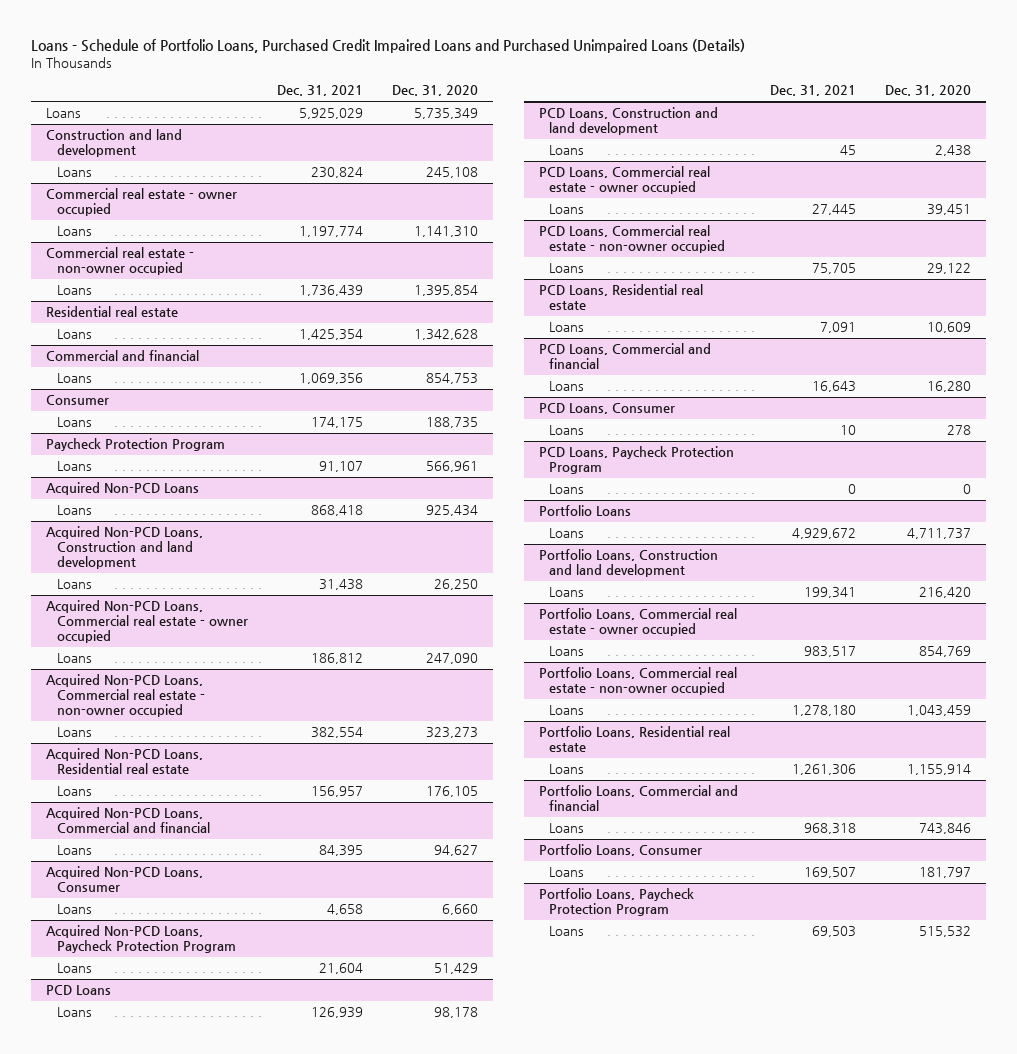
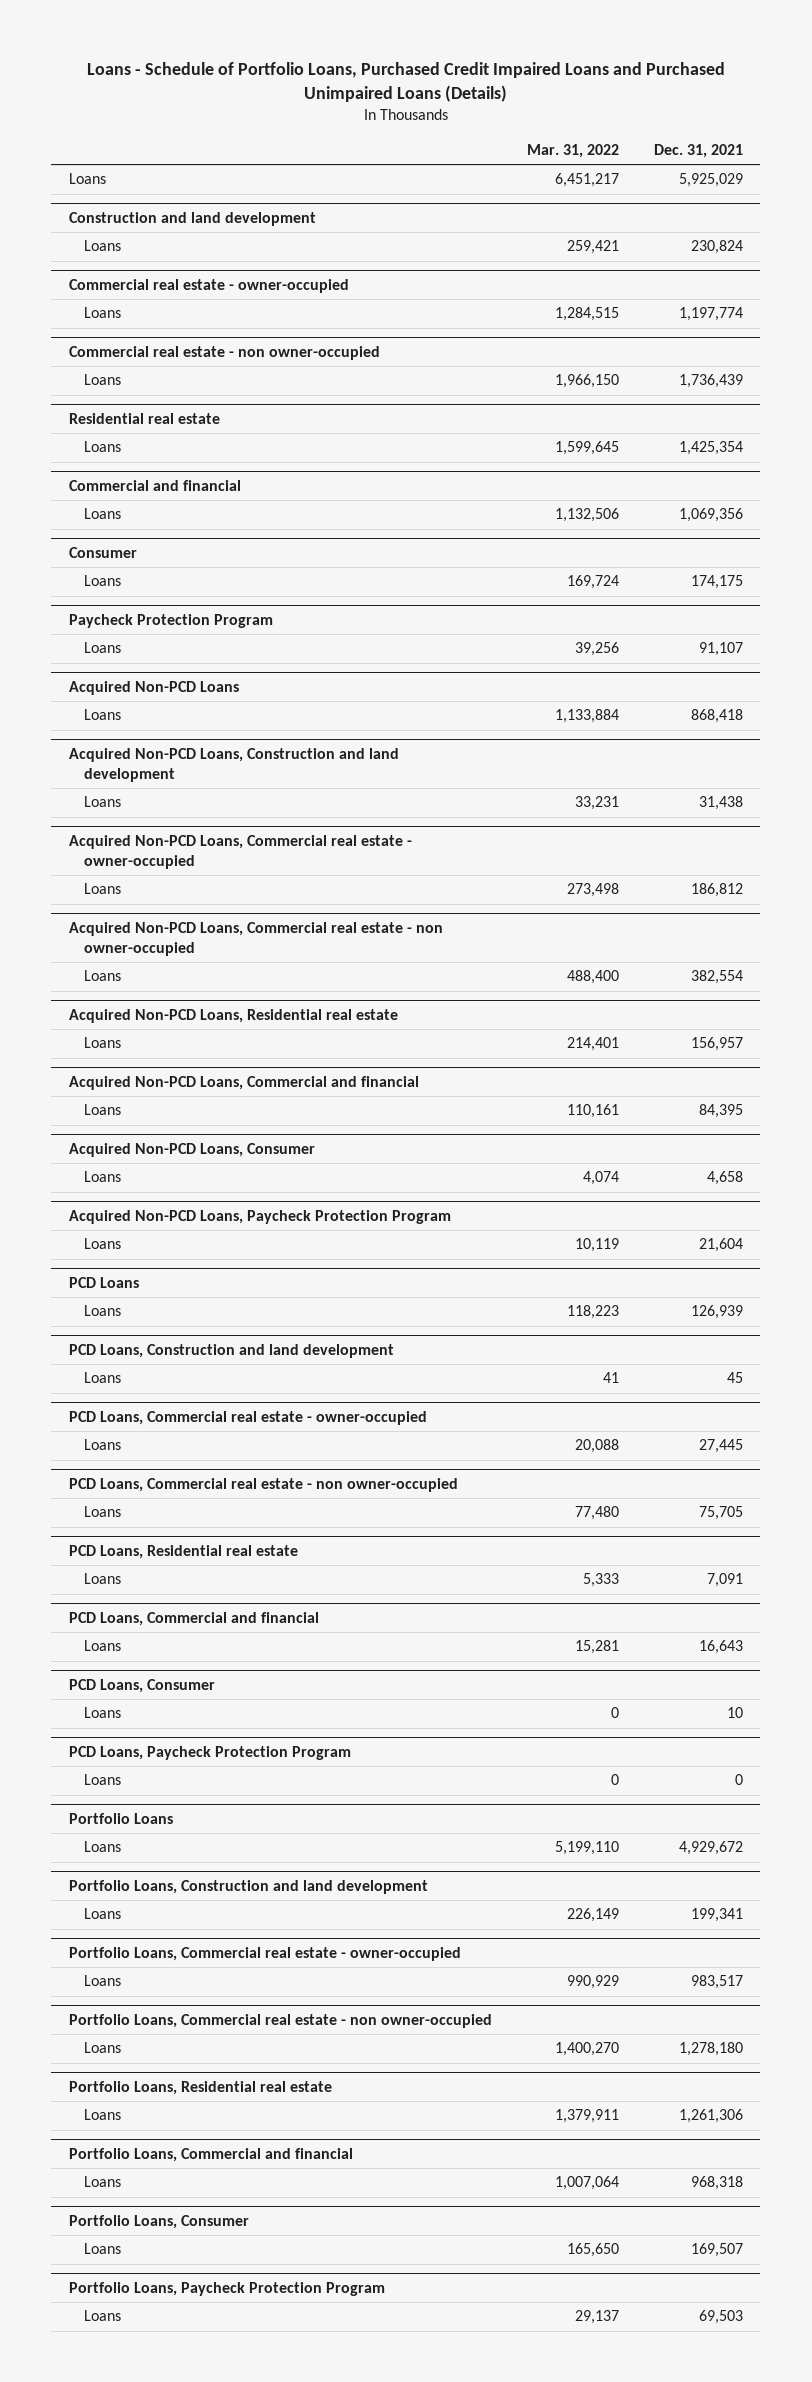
[392,85,479,97] Dec. 31, 2020 -> none
none -> [526,143,619,158] Mar. 31, 2022
[45,188,237,217] Commercial real estate - owner occupied -> [68,279,349,294] Commercial real estate - owner-occupied
[45,247,194,276] Commercial real estate - non-owner occupied -> [68,346,380,361] Commercial real estate - non owner-occupied
[45,600,248,643] Acquired Non-PCD Loans, Commercial real estate - owner occupied -> [68,835,412,869] Acquired Non-PCD Loans, Commercial real estate - owner-occupied
[45,674,205,717] Acquired Non-PCD Loans, Commercial real estate - non-owner occupied -> [68,922,443,956] Acquired Non-PCD Loans, Commercial real estate - non owner-occupied
[538,166,710,195] PCD Loans, Commercial real estate - owner occupied -> [68,1411,427,1426] PCD Loans, Commercial real estate - owner-occupied
[538,225,726,254] PCD Loans, Commercial real estate - non-owner occupied -> [68,1478,458,1493] PCD Loans, Commercial real estate - non owner-occupied
[538,608,737,637] Portfolio Loans, Commercial real estate - owner occupied -> [68,1947,461,1962] Portfolio Loans, Commercial real estate - owner-occupied
[538,667,737,696] Portfolio Loans, Commercial real estate - non-owner occupied -> [68,2014,492,2029] Portfolio Loans, Commercial real estate - non owner-occupied

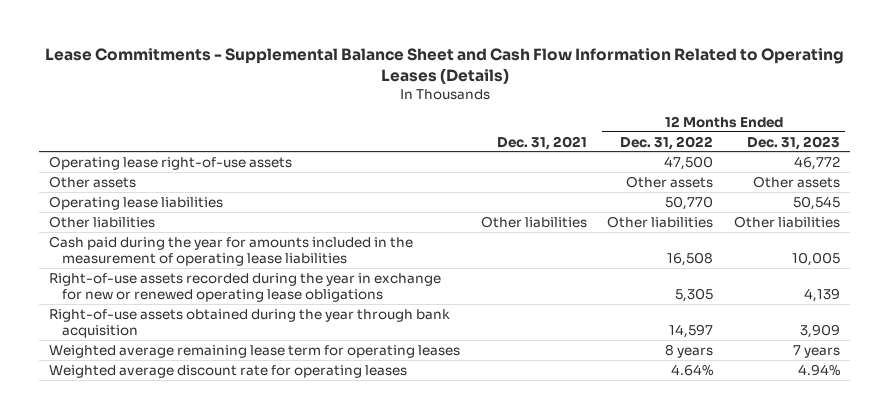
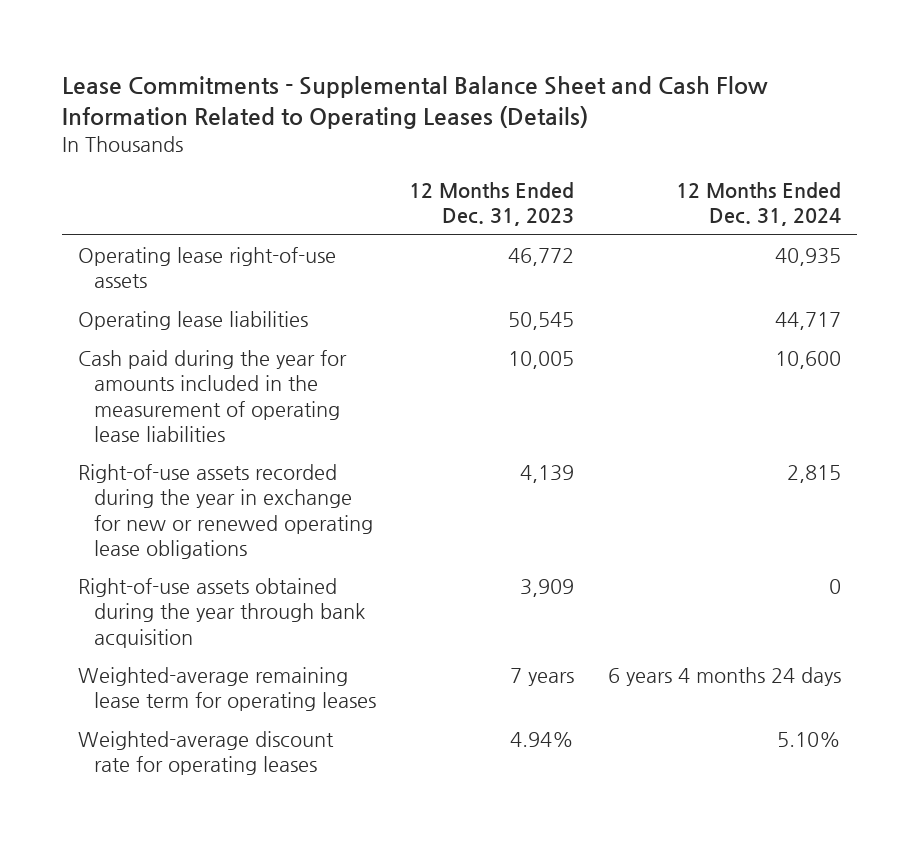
[496,135,587,150] Dec. 31, 2021 -> none
[620,135,714,150] Dec. 31, 2022 -> none
none -> [675,182,841,227] 12 Months Ended Dec. 31, 2024
[49,175,137,188] Other assets -> none
[49,215,156,228] Other liabilities -> none
[49,344,461,358] Weighted average remaining lease term for operating leases -> [78,667,376,712] Weighted-average remaining lease term for operating leases
[49,364,408,378] Weighted average discount rate for operating leases -> [78,731,335,776] Weighted-average discount rate for operating leases

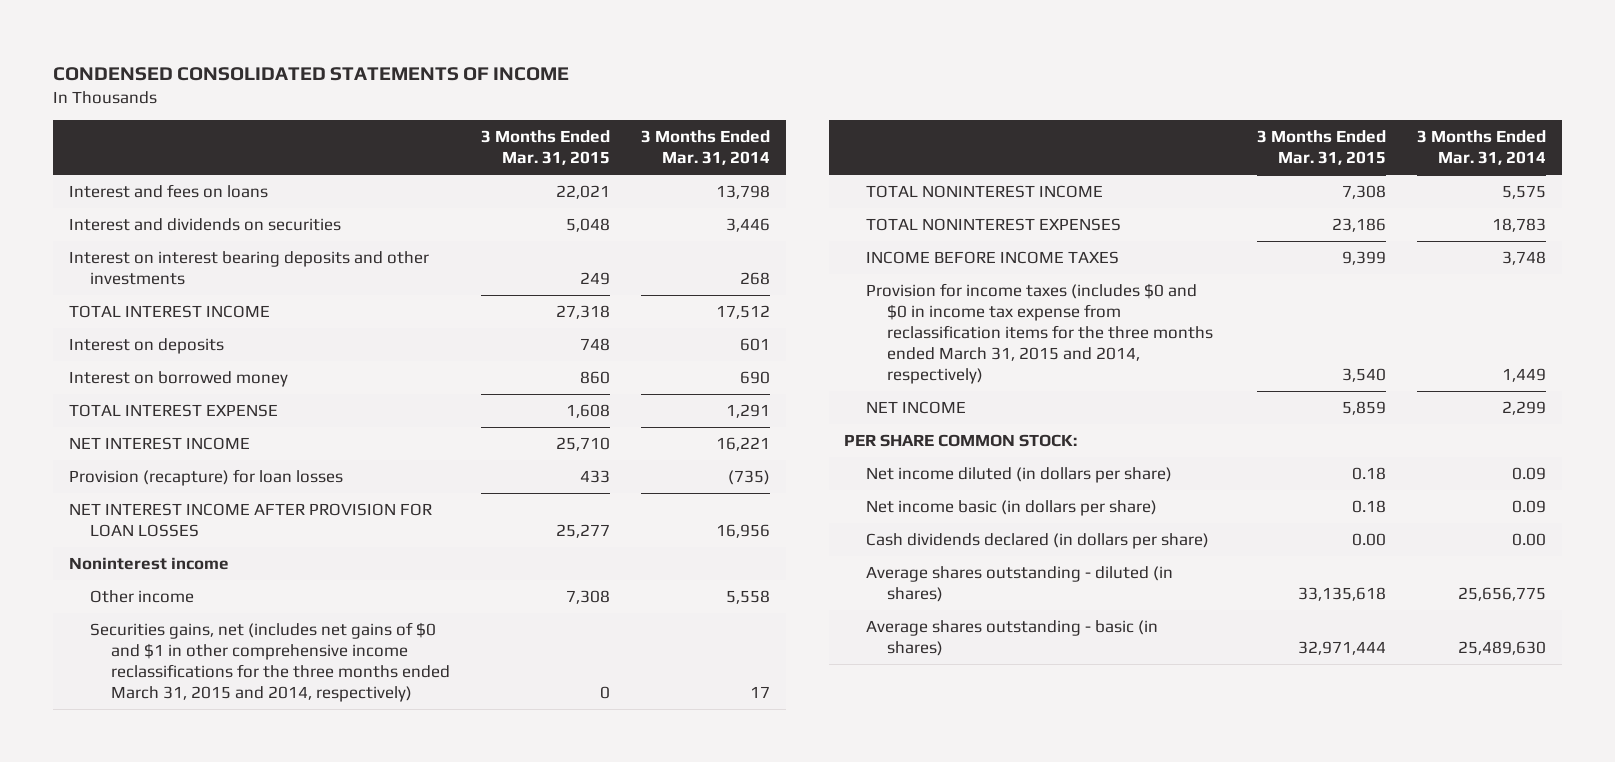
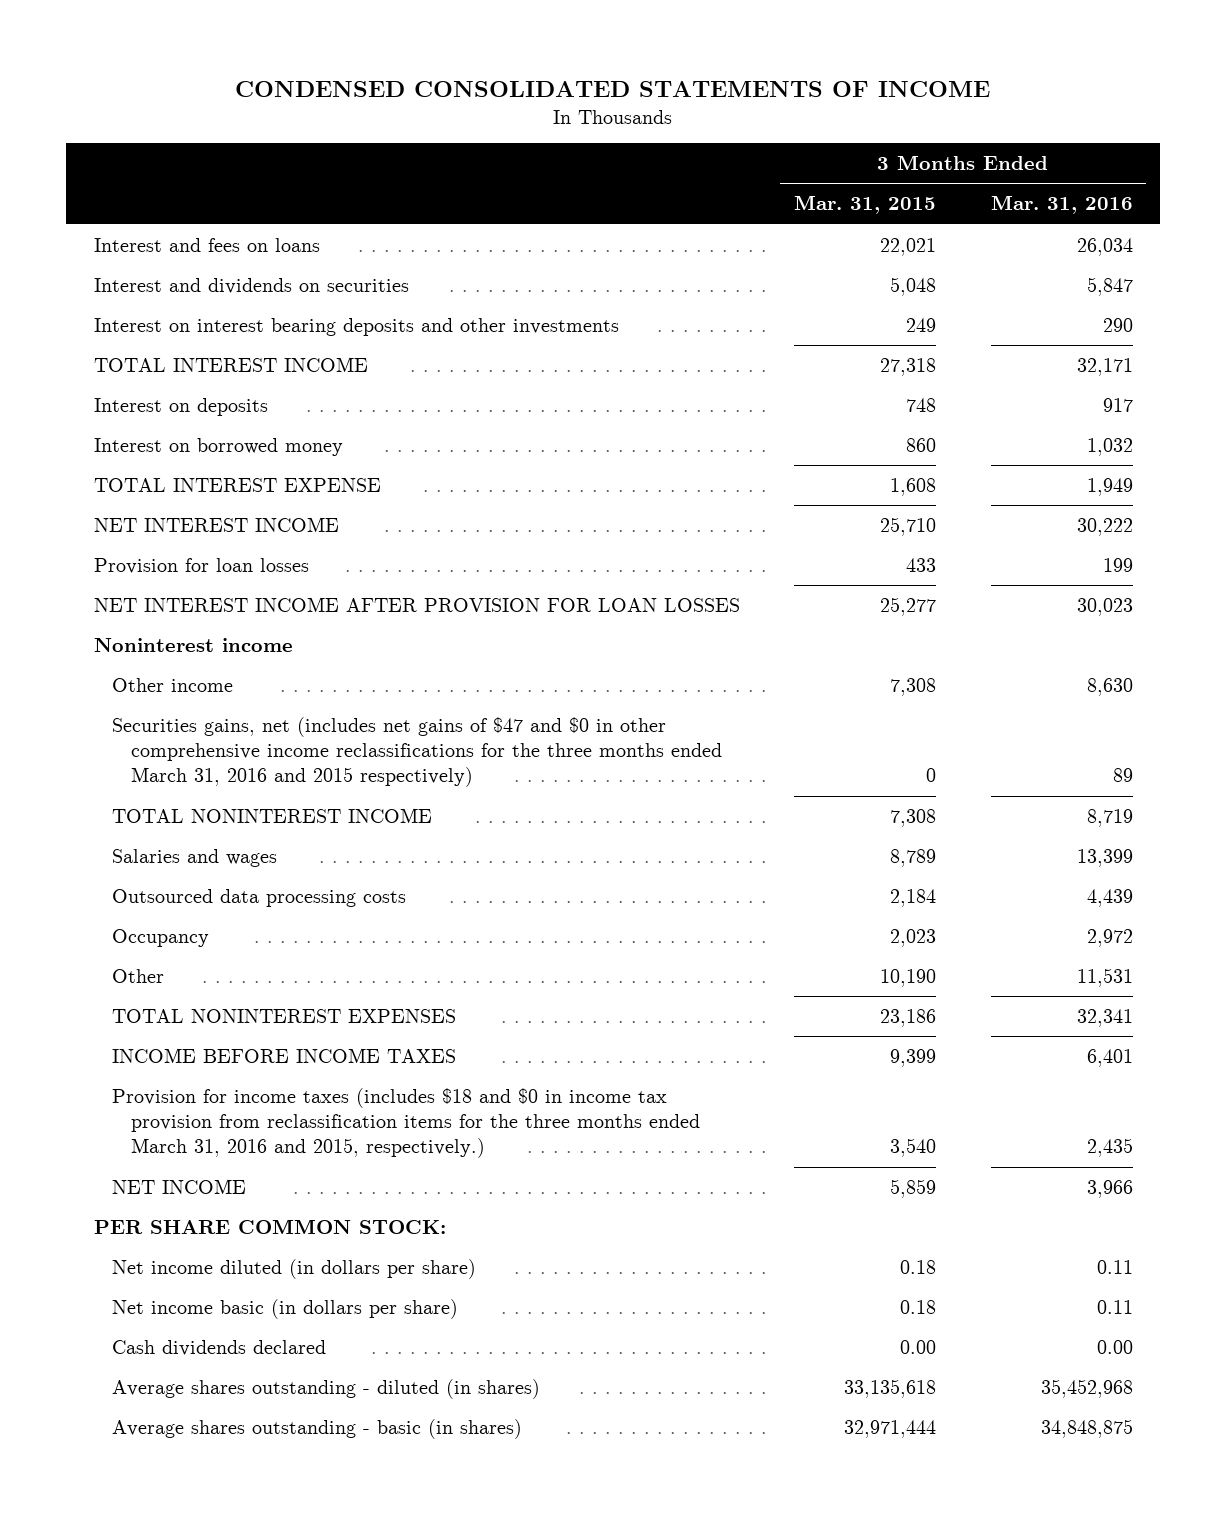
[641,130,771,166] 3 Months Ended Mar. 31, 2014 -> none
none -> [990,195,1133,215] Mar. 31, 2016
[68,469,343,487] Provision (recapture) for loan losses -> [93,557,309,574] Provision for loan losses
[89,622,451,703] Securities gains, net (includes net gains of $0 and $1 in other comprehensive income reclassifications for the three months ended March 31, 2015 and 2014, respectively) -> [112,716,723,788] Securities gains, net (includes net gains of $47 and $0 in other comprehensive income reclassifications for the three months ended March 31, 2016 and 2015 respectively)
none -> [112,848,278,867] Salaries and wages
none -> [112,888,407,907] Outsourced data processing costs
none -> [112,928,210,947] Occupancy
none -> [112,968,165,983] Other
[865,283,1213,385] Provision for income taxes (includes $0 and $0 in income tax expense from reclassification items for the three months ended March 31, 2015 and 2014, respectively) -> [112,1087,701,1159] Provision for income taxes (includes $18 and $0 in income tax provision from reclassification items for the three months ended March 31, 2016 and 2015, respectively.)
[865,533,1209,550] Cash dividends declared (in dollars per share) -> [112,1339,327,1356] Cash dividends declared

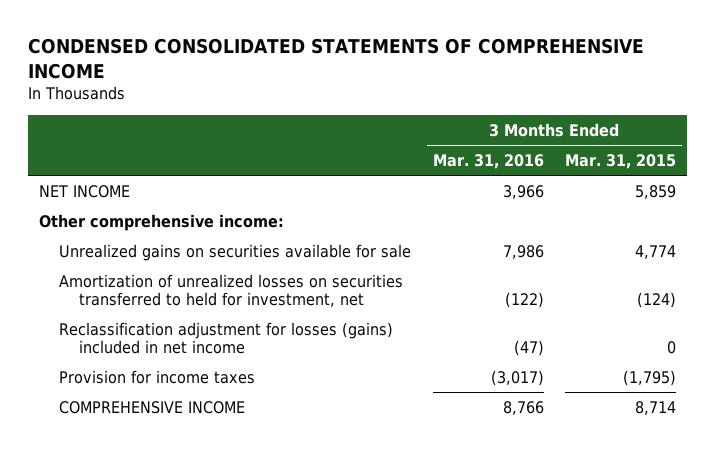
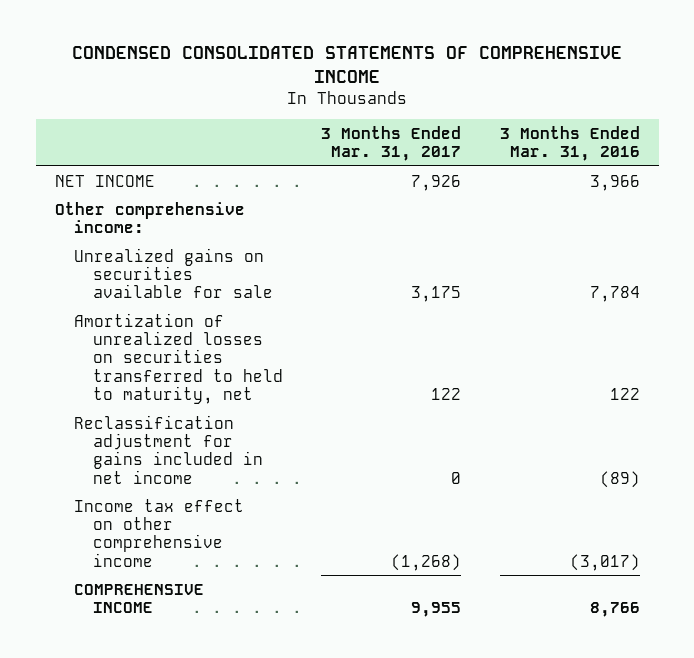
[565,154,677,170] Mar. 31, 2015 -> none
none -> [321,125,462,161] 3 Months Ended Mar. 31, 2017
[502,244,544,259] 7,986 -> [589,286,640,303] 7,784
[58,273,403,308] Amortization of unrealized losses on securities transferred to held for investment, net -> [74,312,284,404] Amortization of unrealized losses on securities transferred to held to maturity, net
[504,292,544,309] (122) -> [609,387,640,400] 122
[58,321,393,355] Reclassification adjustment for losses (gains) included in net income -> [74,414,264,484] Reclassification adjustment for gains included in net income
[513,340,544,357] (47) -> [599,470,640,488] (89)
[58,369,255,384] Provision for income taxes -> [74,498,245,567] Income tax effect on other comprehensive income

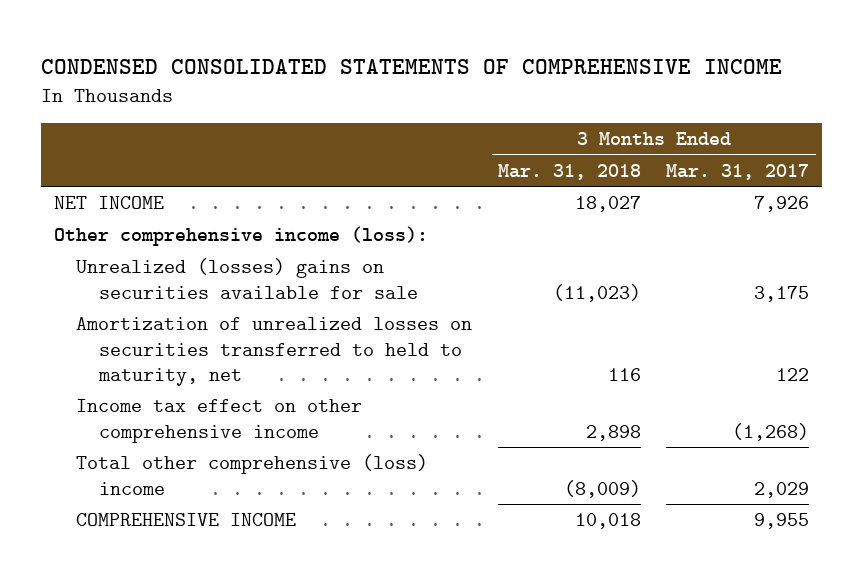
[499,125,640,161] 3 Months Ended Mar. 31, 2016 -> none
none -> [497,164,641,181] Mar. 31, 2018
[54,201,245,233] Other comprehensive income: -> [53,226,428,247] Other comprehensive income (loss):
[74,247,274,299] Unrealized gains on securities available for sale -> [76,258,419,299] Unrealized (losses) gains on securities available for sale
[74,414,264,484] Reclassification adjustment for gains included in net income -> none
none -> [76,454,429,495] Total other comprehensive (loss) income

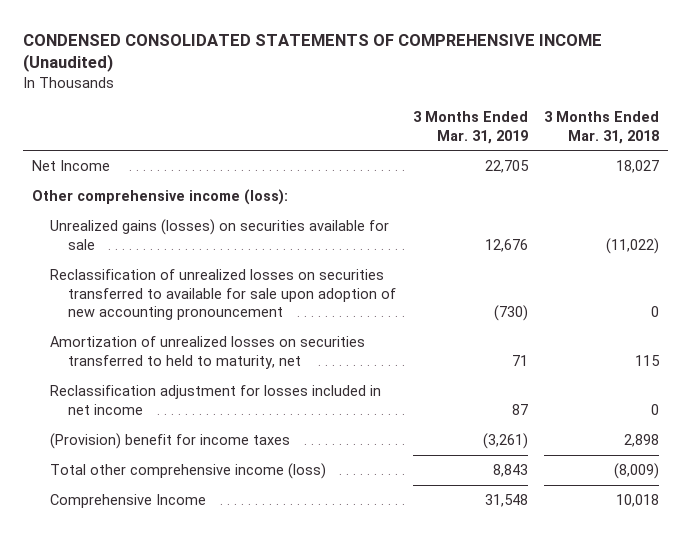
[41,58,783,74] CONDENSED CONSOLIDATED STATEMENTS OF COMPREHENSIVE INCOME -> [23,33,603,73] CONDENSED CONSOLIDATED STATEMENTS OF COMPREHENSIVE INCOME (Unaudited)
[666,164,810,181] Mar. 31, 2017 -> none
none -> [412,110,528,144] 3 Months Ended Mar. 31, 2019
[53,196,164,210] NET INCOME -> [31,160,110,172] Net Income
[76,258,419,299] Unrealized (losses) gains on securities available for sale -> [50,219,390,250] Unrealized gains (losses) on securities available for sale
[552,283,641,302] (11,023) -> [606,237,660,254] (11,022)
none -> [50,269,397,321] Reclassification of unrealized losses on securities transferred to available for sale upon adoption of new accounting pronouncement
[607,368,641,382] 116 -> [635,354,661,366] 115
none -> [50,385,382,415] Reclassification adjustment for losses included in net income
[76,399,363,443] Income tax effect on other comprehensive income -> [50,433,291,450] (Provision) benefit for income taxes
[76,454,429,495] Total other comprehensive (loss) income -> [50,463,327,480] Total other comprehensive income (loss)
[76,513,297,527] COMPREHENSIVE INCOME -> [50,494,207,509] Comprehensive Income

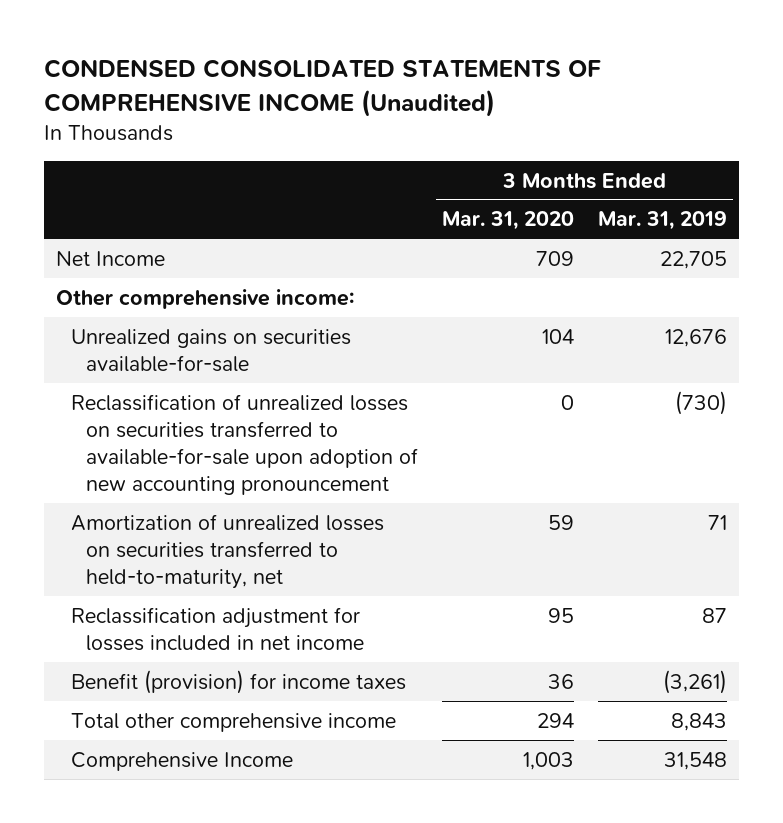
[544,110,660,144] 3 Months Ended Mar. 31, 2018 -> none
none -> [442,211,575,231] Mar. 31, 2020
[31,189,288,206] Other comprehensive income (loss): -> [55,288,354,309] Other comprehensive income:
[50,219,390,250] Unrealized gains (losses) on securities available for sale -> [71,328,352,372] Unrealized gains on securities available-for-sale
[50,269,397,321] Reclassification of unrealized losses on securities transferred to available for sale upon adoption of new accounting pronouncement -> [71,393,419,496] Reclassification of unrealized losses on securities transferred to available-for-sale upon adoption of new accounting pronouncement
[50,336,366,369] Amortization of unrealized losses on securities transferred to held to maturity, net -> [71,513,385,590] Amortization of unrealized losses on securities transferred to held-to-maturity, net
[50,433,291,450] (Provision) benefit for income taxes -> [71,669,407,694] Benefit (provision) for income taxes
[50,463,327,480] Total other comprehensive income (loss) -> [71,712,397,732] Total other comprehensive income

